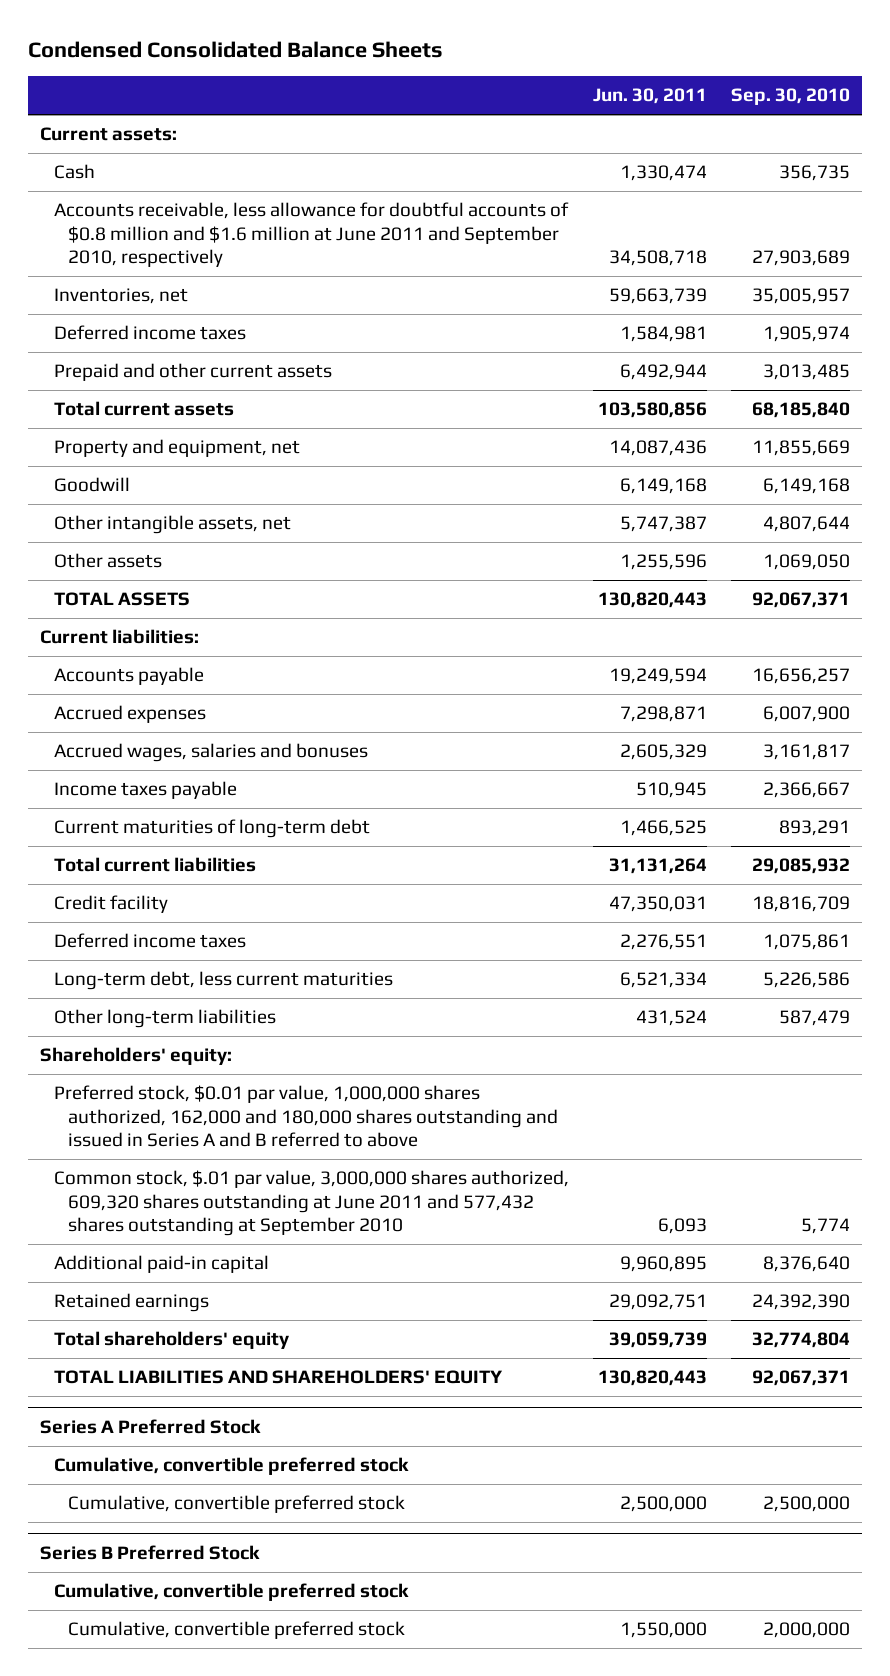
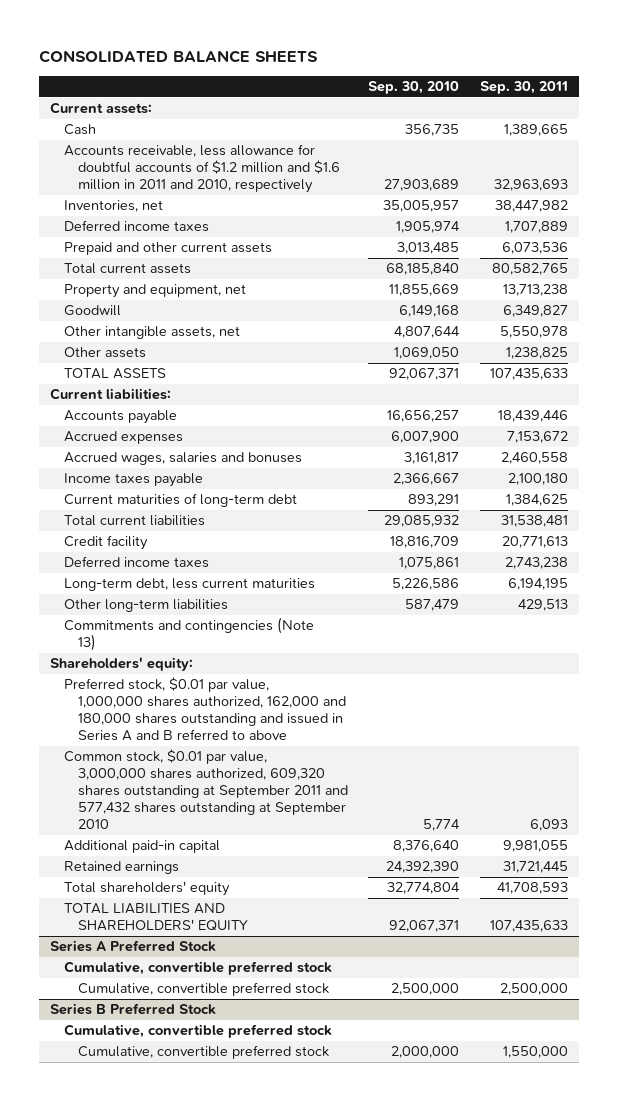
[27,41,443,59] Condensed Consolidated Balance Sheets -> [39,49,319,63] CONSOLIDATED BALANCE SHEETS
[592,88,707,105] Jun. 30, 2011 -> none
none -> [480,81,569,95] Sep. 30, 2011
[53,202,569,267] Accounts receivable, less allowance for doubtful accounts of $0.8 million and $1.6 million at June 2011 and September 2010, respectively -> [63,144,340,194] Accounts receivable, less allowance for doubtful accounts of $1.2 million and $1.6 million in 2011 and 2010, respectively
none -> [63,617,314,652] Commitments and contingencies (Note 13)
[53,1170,569,1236] Common stock, $.01 par value, 3,000,000 shares authorized, 609,320 shares outstanding at June 2011 and 577,432 shares outstanding at September 2010 -> [63,749,348,830] Common stock, $0.01 par value, 3,000,000 shares authorized, 609,320 shares outstanding at September 2011 and 577,432 shares outstanding at September 2010

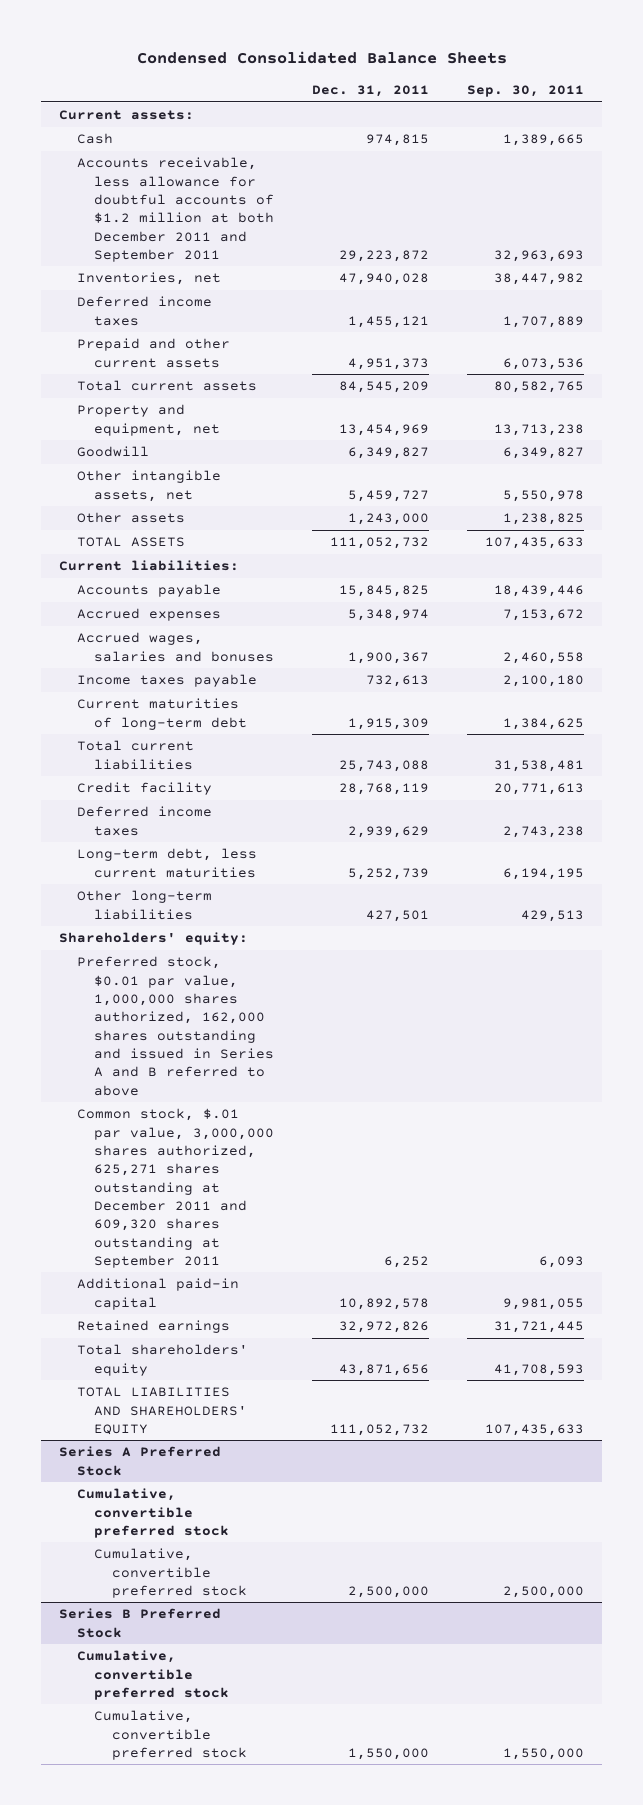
[39,49,319,63] CONSOLIDATED BALANCE SHEETS -> [136,51,507,65] Condensed Consolidated Balance Sheets
[368,81,460,95] Sep. 30, 2010 -> none
none -> [311,85,429,98] Dec. 31, 2011
[63,144,340,194] Accounts receivable, less allowance for doubtful accounts of $1.2 million and $1.6 million in 2011 and 2010, respectively -> [76,157,275,262] Accounts receivable, less allowance for doubtful accounts of $1.2 million at both December 2011 and September 2011
[63,617,314,652] Commitments and contingencies (Note 13) -> none
[63,677,346,742] Preferred stock, $0.01 par value, 1,000,000 shares authorized, 162,000 and 180,000 shares outstanding and issued in Series A and B referred to above -> [76,956,275,1096] Preferred stock, $0.01 par value, 1,000,000 shares authorized, 162,000 shares outstanding and issued in Series A and B referred to above
[63,749,348,830] Common stock, $0.01 par value, 3,000,000 shares authorized, 609,320 shares outstanding at September 2011 and 577,432 shares outstanding at September 2010 -> [76,1108,275,1268] Common stock, $.01 par value, 3,000,000 shares authorized, 625,271 shares outstanding at December 2011 and 609,320 shares outstanding at September 2011

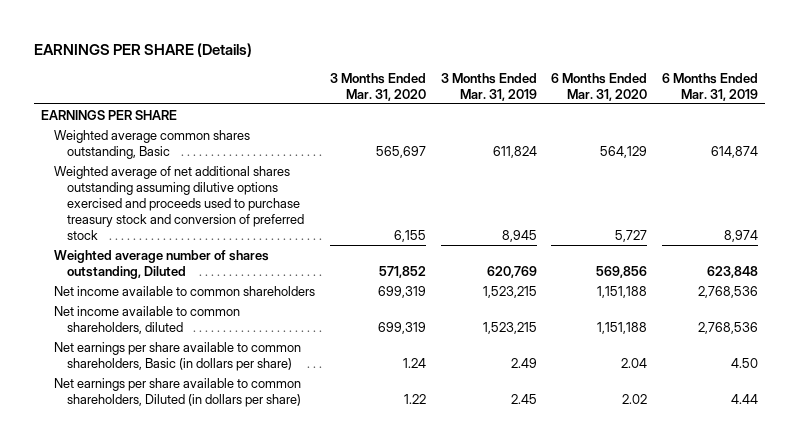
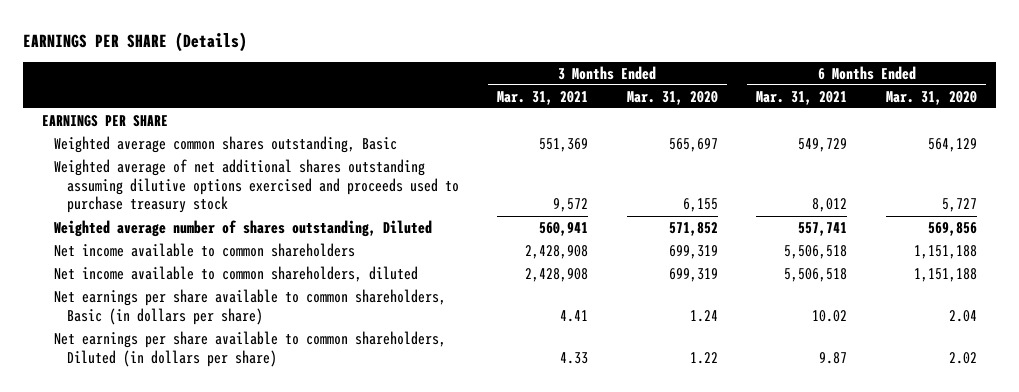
[440,72,537,101] 3 Months Ended Mar. 31, 2019 -> none
[662,72,759,101] 6 Months Ended Mar. 31, 2019 -> none
none -> [497,90,589,105] Mar. 31, 2021
none -> [756,90,848,105] Mar. 31, 2021
[53,165,304,240] Weighted average of net additional shares outstanding assuming dilutive options exercised and proceeds used to purchase treasury stock and conversion of preferred stock -> [54,158,459,214] Weighted average of net additional shares outstanding assuming dilutive options exercised and proceeds used to purchase treasury stock

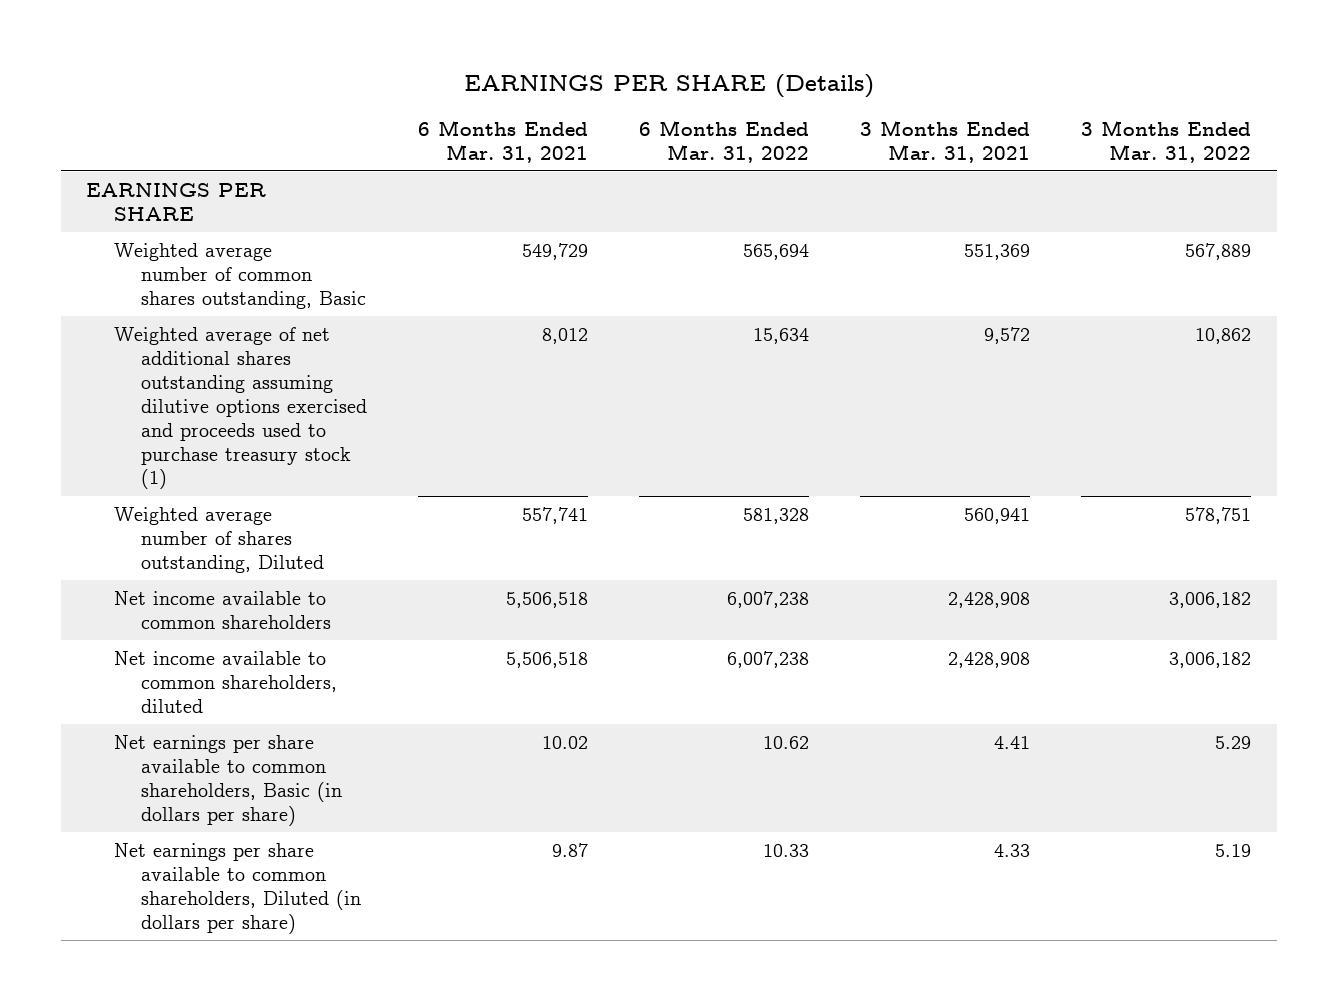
[626,90,718,105] Mar. 31, 2020 -> none
[885,90,977,105] Mar. 31, 2020 -> none
none -> [639,119,810,163] 6 Months Ended Mar. 31, 2022
none -> [1081,119,1252,163] 3 Months Ended Mar. 31, 2022
[54,135,398,153] Weighted average common shares outstanding, Basic -> [113,242,367,309] Weighted average number of common shares outstanding, Basic
[54,158,459,214] Weighted average of net additional shares outstanding assuming dilutive options exercised and proceeds used to purchase treasury stock -> [113,326,368,490] Weighted average of net additional shares outstanding assuming dilutive options exercised and proceeds used to purchase treasury stock (1)

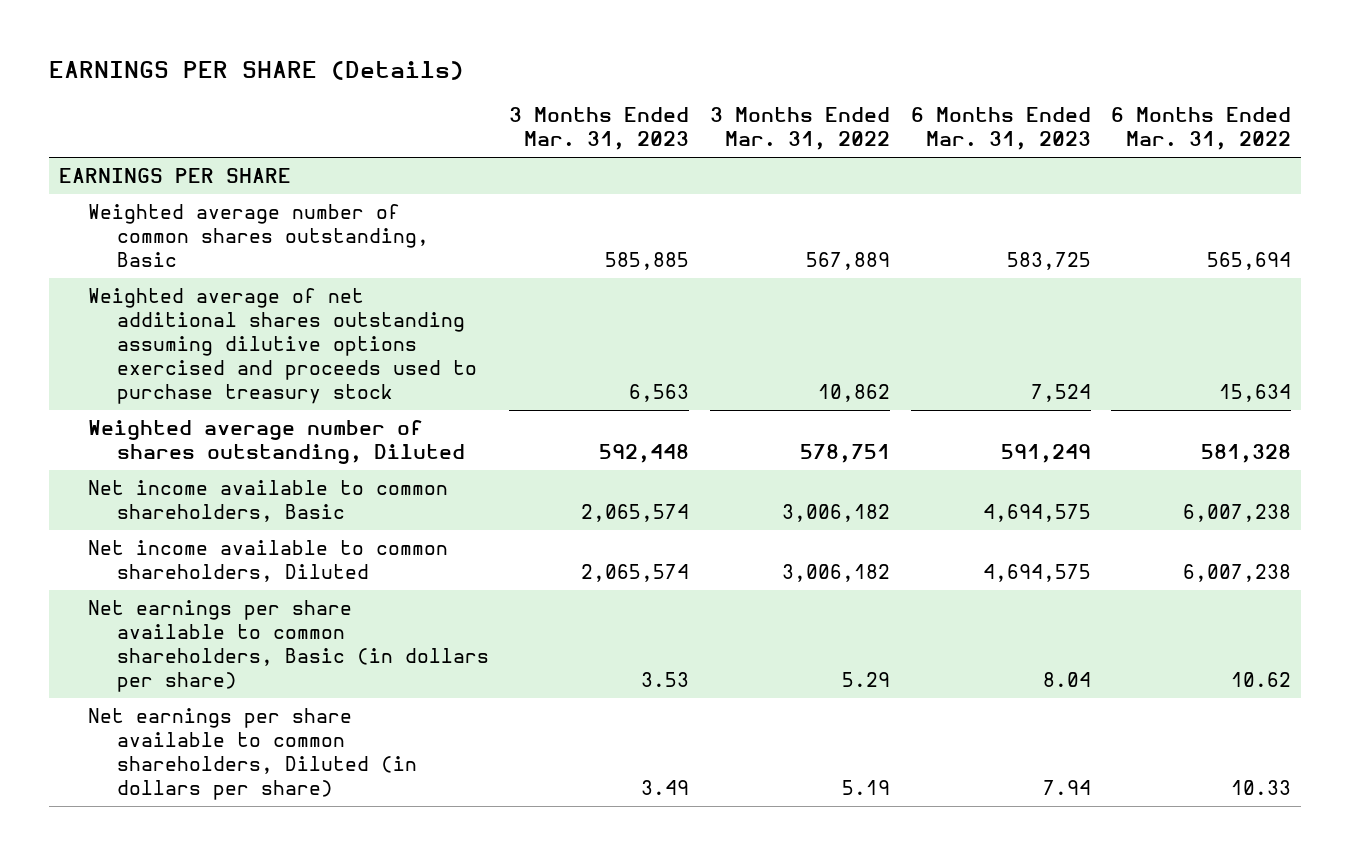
[418,119,589,163] 6 Months Ended Mar. 31, 2021 -> none
[860,119,1031,163] 3 Months Ended Mar. 31, 2021 -> none
none -> [509,107,690,151] 3 Months Ended Mar. 31, 2023
none -> [910,107,1091,151] 6 Months Ended Mar. 31, 2023
[113,326,368,490] Weighted average of net additional shares outstanding assuming dilutive options exercised and proceeds used to purchase treasury stock (1) -> [87,288,477,405] Weighted average of net additional shares outstanding assuming dilutive options exercised and proceeds used to purchase treasury stock
[113,590,332,629] Net income available to common shareholders -> [87,480,448,523] Net income available to common shareholders, Basic
[113,650,338,713] Net income available to common shareholders, diluted -> [87,540,448,583] Net income available to common shareholders, Diluted

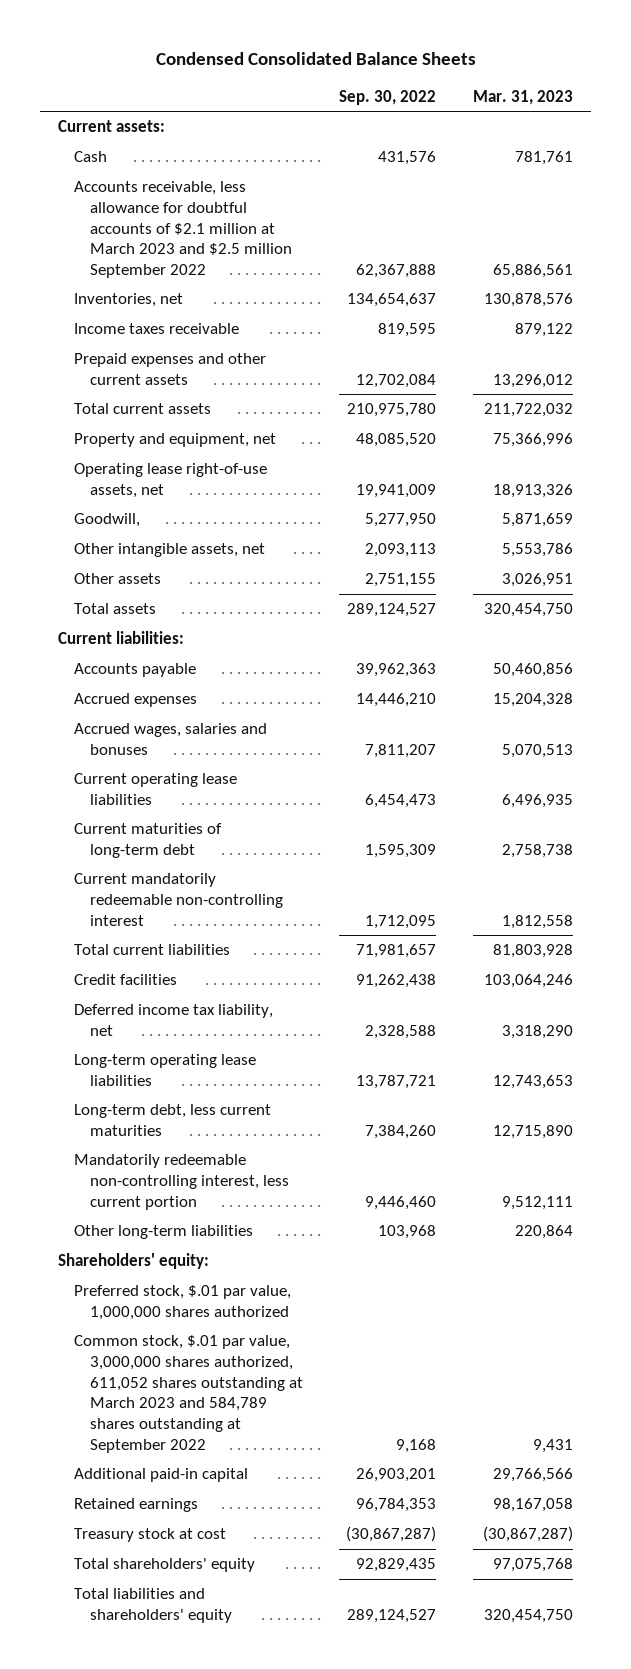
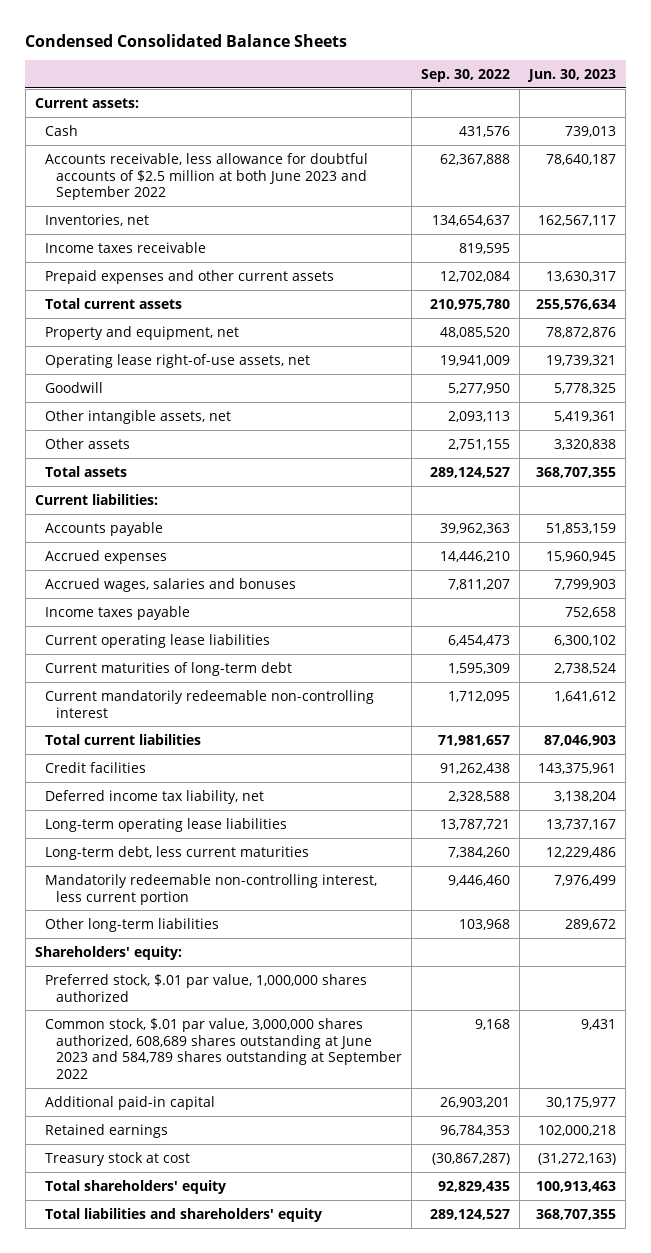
[472,89,573,105] Mar. 31, 2023 -> none
none -> [527,68,617,82] Jun. 30, 2023
[74,181,292,278] Accounts receivable, less allowance for doubtful accounts of $2.1 million at March 2023 and $2.5 million September 2022 -> [45,152,369,201] Accounts receivable, less allowance for doubtful accounts of $2.5 million at both June 2023 and September 2022
[74,513,141,528] Goodwill, -> [45,381,104,393] Goodwill
none -> [45,605,191,620] Income taxes payable
[74,1335,303,1453] Common stock, $.01 par value, 3,000,000 shares authorized, 611,052 shares outstanding at March 2023 and 584,789 shares outstanding at September 2022 -> [45,1017,403,1080] Common stock, $.01 par value, 3,000,000 shares authorized, 608,689 shares outstanding at June 2023 and 584,789 shares outstanding at September 2022

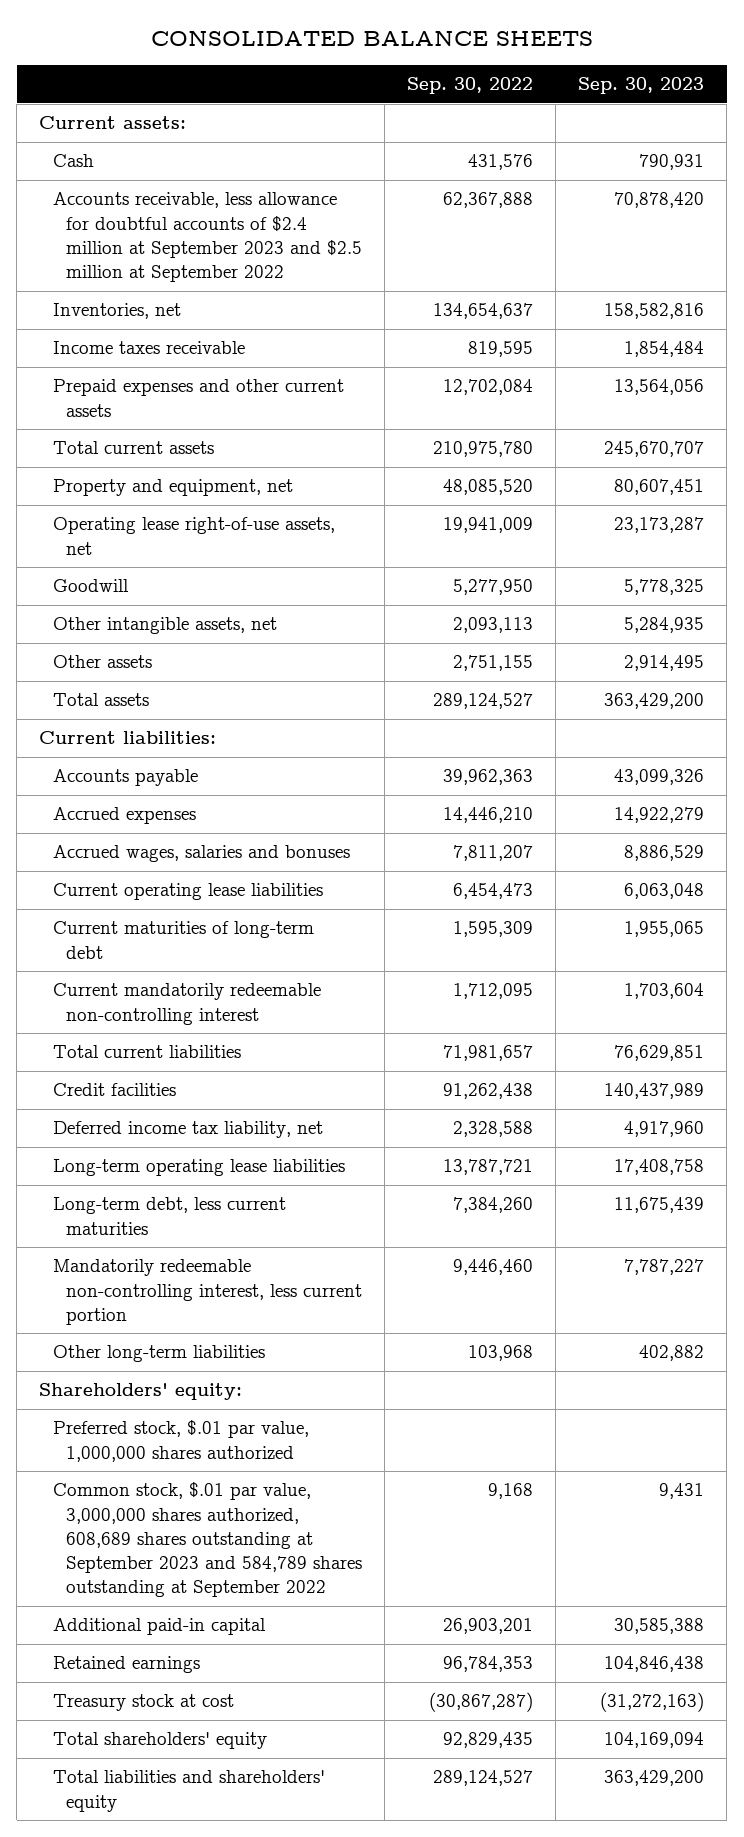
[25,33,348,47] Condensed Consolidated Balance Sheets -> [150,31,593,47] CONSOLIDATED BALANCE SHEETS
[527,68,617,82] Jun. 30, 2023 -> none
none -> [578,77,705,95] Sep. 30, 2023
[45,152,369,201] Accounts receivable, less allowance for doubtful accounts of $2.5 million at both June 2023 and September 2022 -> [52,192,362,283] Accounts receivable, less allowance for doubtful accounts of $2.4 million at September 2023 and $2.5 million at September 2022
[45,605,191,620] Income taxes payable -> none
[45,1017,403,1080] Common stock, $.01 par value, 3,000,000 shares authorized, 608,689 shares outstanding at June 2023 and 584,789 shares outstanding at September 2022 -> [52,1482,362,1598] Common stock, $.01 par value, 3,000,000 shares authorized, 608,689 shares outstanding at September 2023 and 584,789 shares outstanding at September 2022

